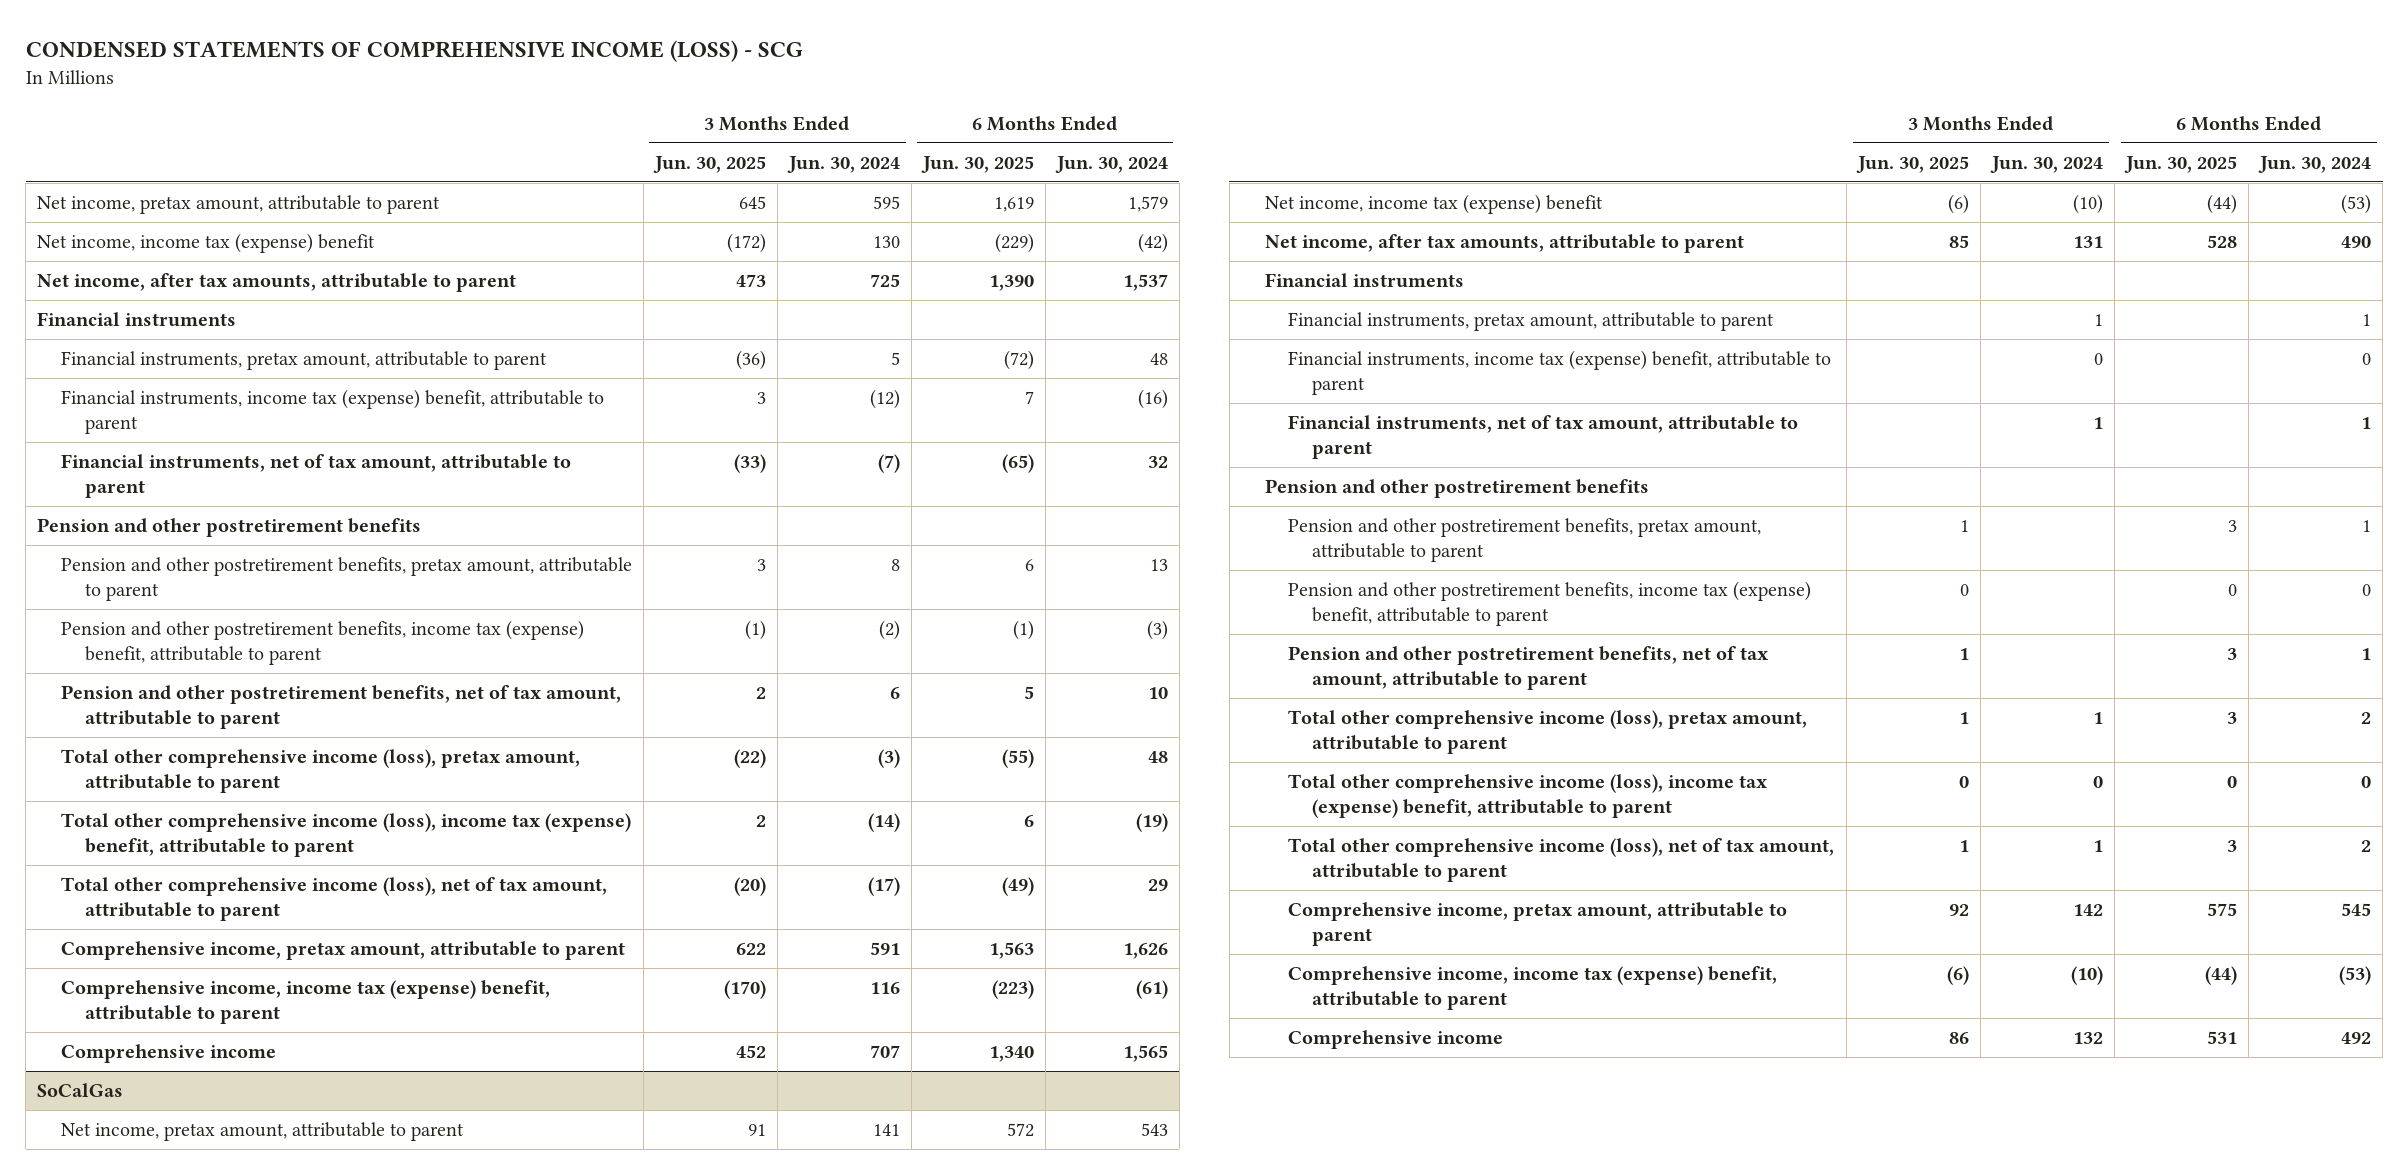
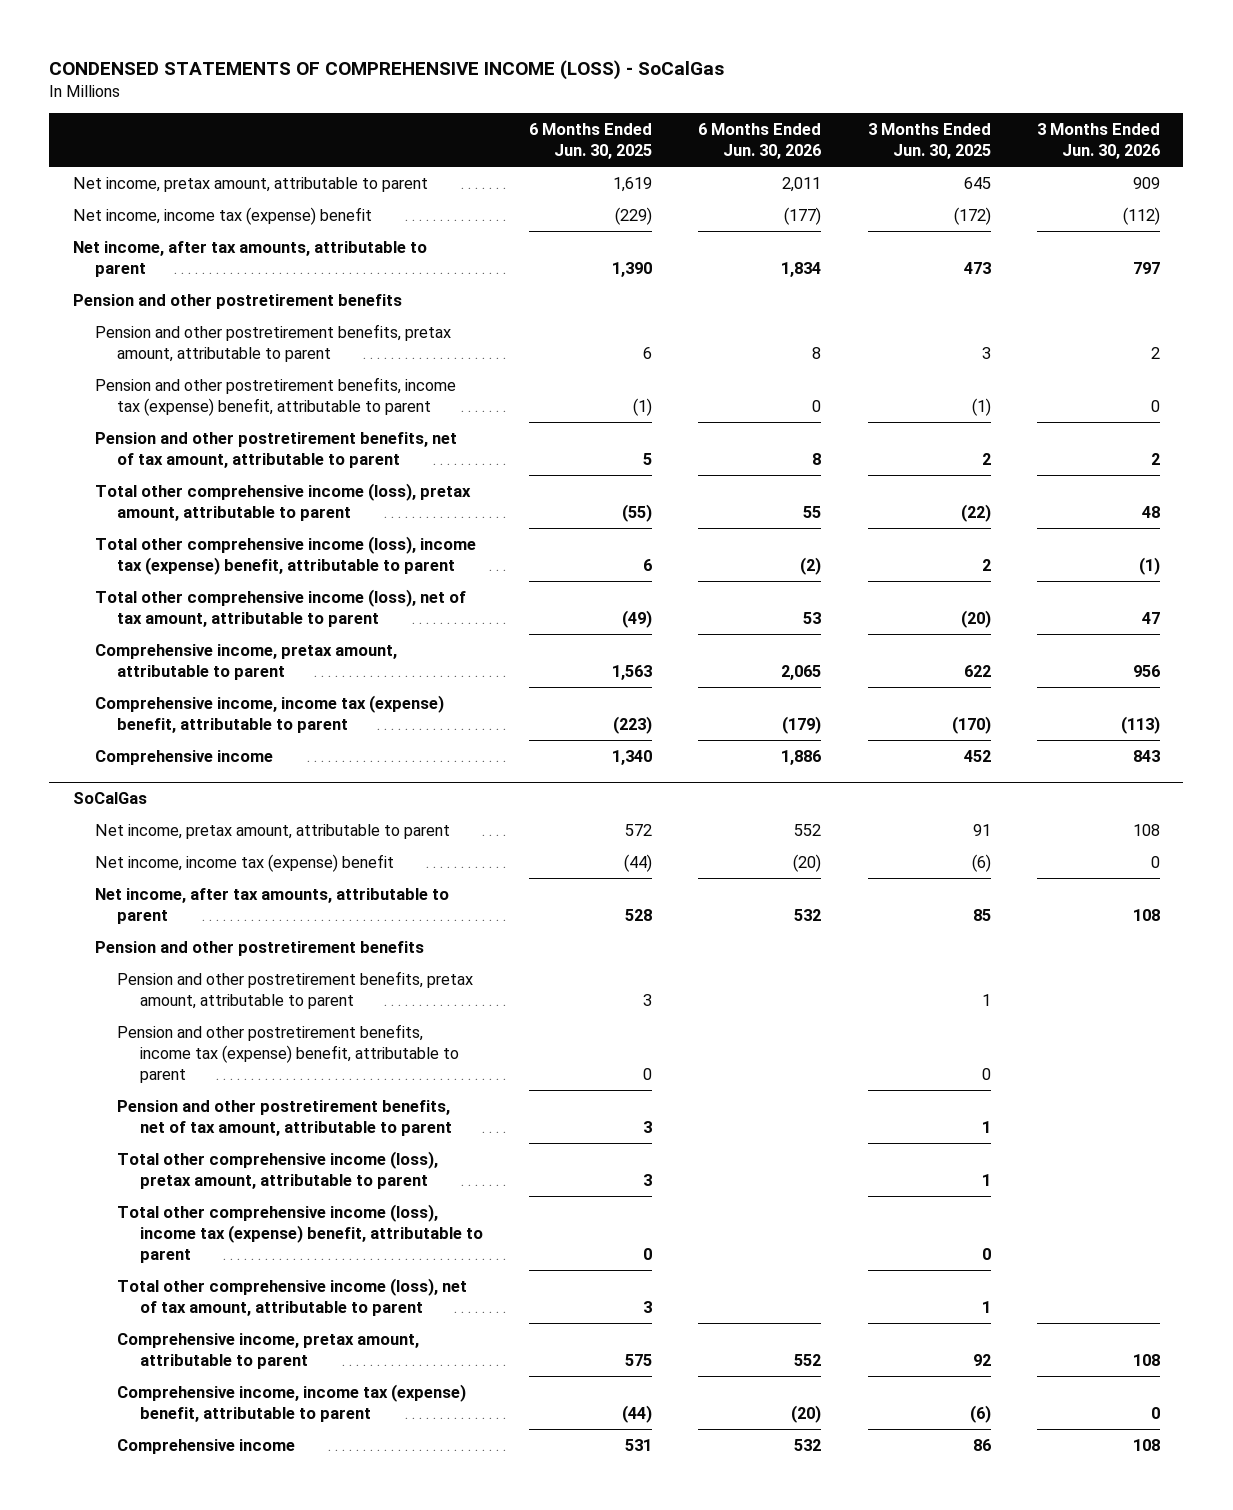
[25,39,803,62] CONDENSED STATEMENTS OF COMPREHENSIVE INCOME (LOSS) - SCG -> [49,59,725,80] CONDENSED STATEMENTS OF COMPREHENSIVE INCOME (LOSS) - SoCalGas
[786,155,900,173] Jun. 30, 2024 -> none
[1054,155,1168,173] Jun. 30, 2024 -> none
none -> [698,123,822,160] 6 Months Ended Jun. 30, 2026
none -> [1036,123,1160,160] 3 Months Ended Jun. 30, 2026
[37,311,237,327] Financial instruments -> none
[60,350,547,370] Financial instruments, pretax amount, attributable to parent -> none
[60,388,604,434] Financial instruments, income tax (expense) benefit, attributable to parent -> none
[60,453,571,498] Financial instruments, net of tax amount, attributable to parent -> none
[1264,272,1464,288] Financial instruments -> none
[1288,311,1775,331] Financial instruments, pretax amount, attributable to parent -> none
[1288,349,1832,395] Financial instruments, income tax (expense) benefit, attributable to parent -> none
[1288,414,1799,459] Financial instruments, net of tax amount, attributable to parent -> none

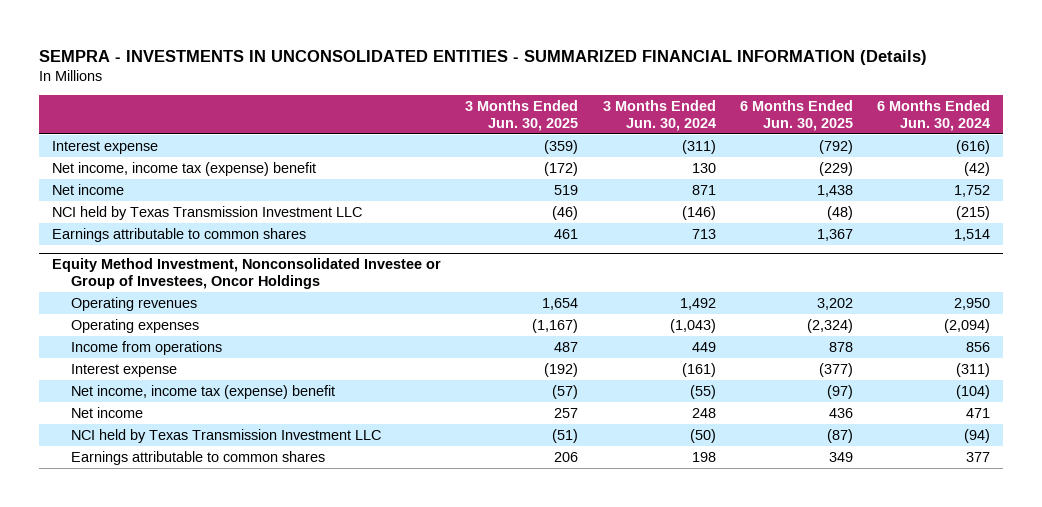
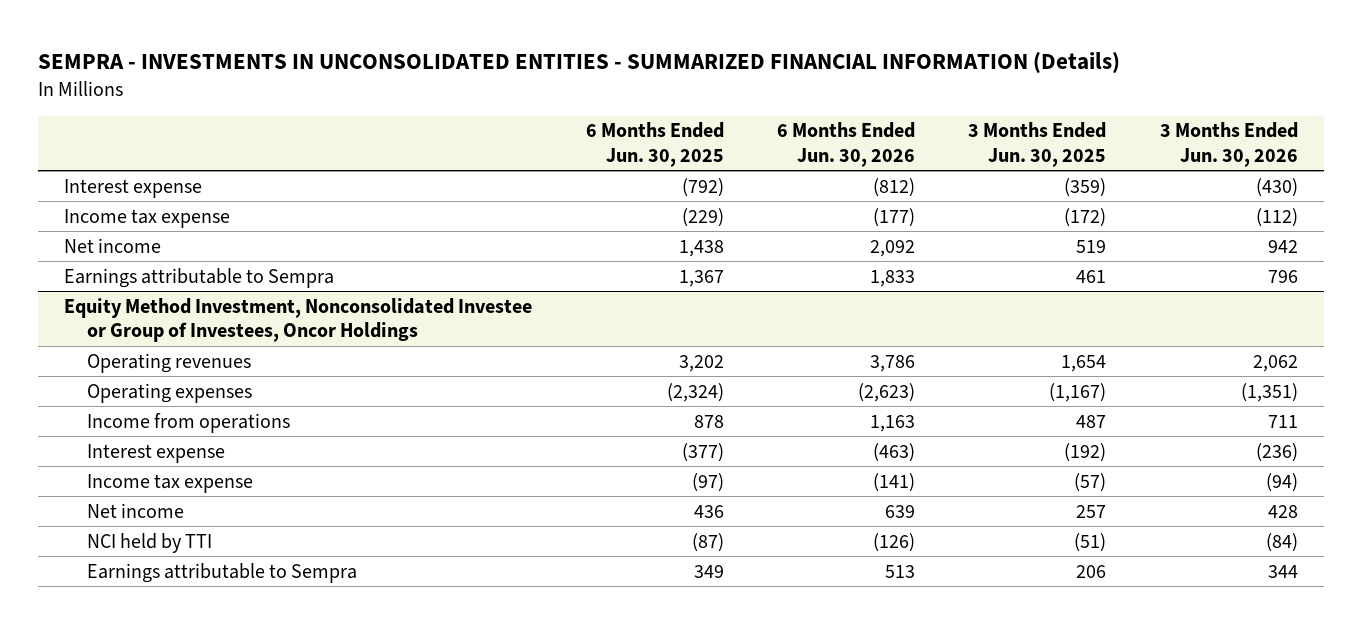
[602,99,716,131] 3 Months Ended Jun. 30, 2024 -> none
[877,99,991,131] 6 Months Ended Jun. 30, 2024 -> none
none -> [777,122,916,167] 6 Months Ended Jun. 30, 2026
none -> [1159,122,1298,167] 3 Months Ended Jun. 30, 2026
[51,161,316,176] Net income, income tax (expense) benefit -> [64,208,231,228] Income tax expense
[51,205,362,220] NCI held by Texas Transmission Investment LLC -> none
[51,227,306,242] Earnings attributable to common shares -> [64,267,335,288] Earnings attributable to Sempra
[71,384,336,399] Net income, income tax (expense) benefit -> [87,473,254,493] Income tax expense
[71,428,382,443] NCI held by Texas Transmission Investment LLC -> [87,532,213,553] NCI held by TTI
[71,450,326,465] Earnings attributable to common shares -> [87,562,358,583] Earnings attributable to Sempra

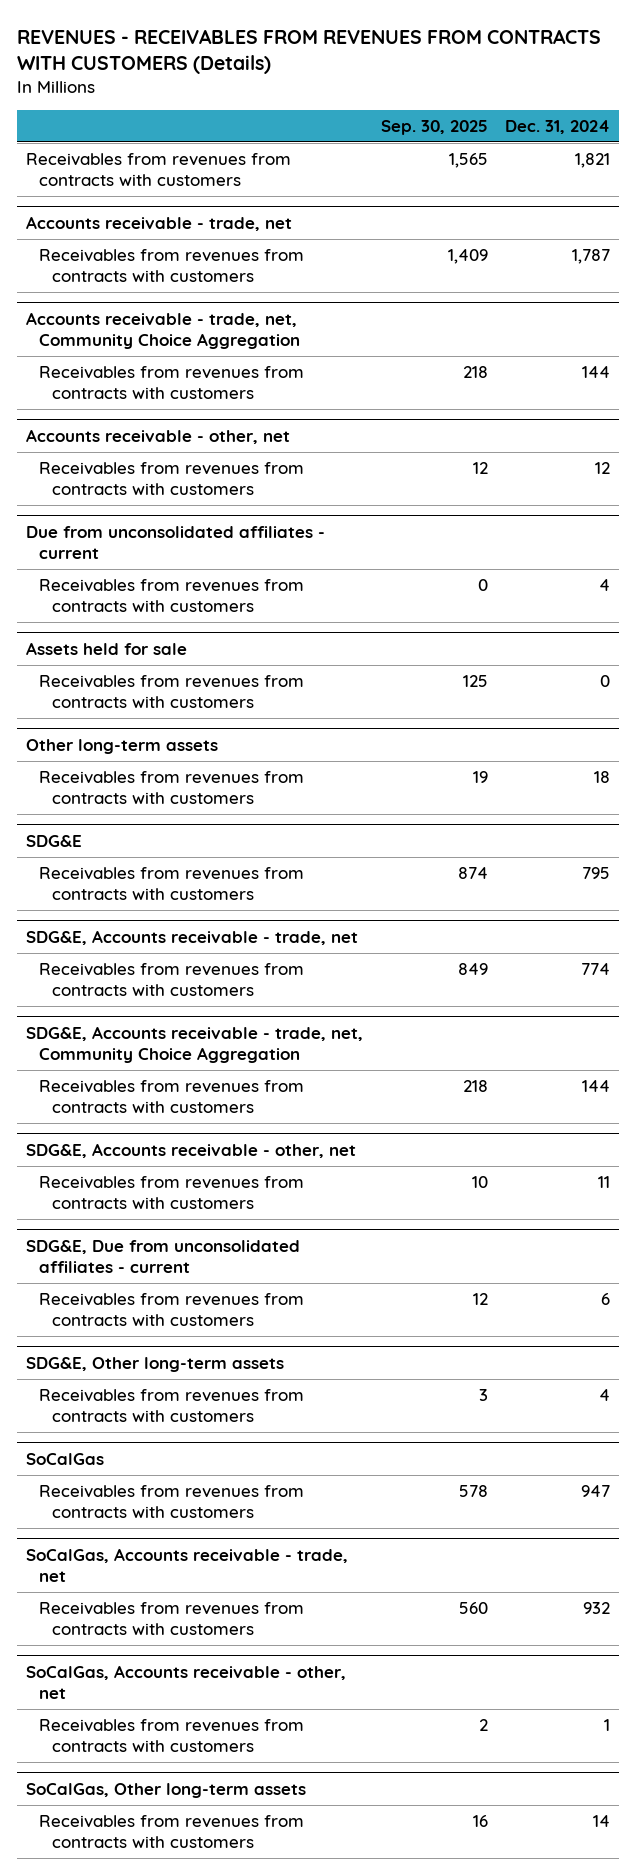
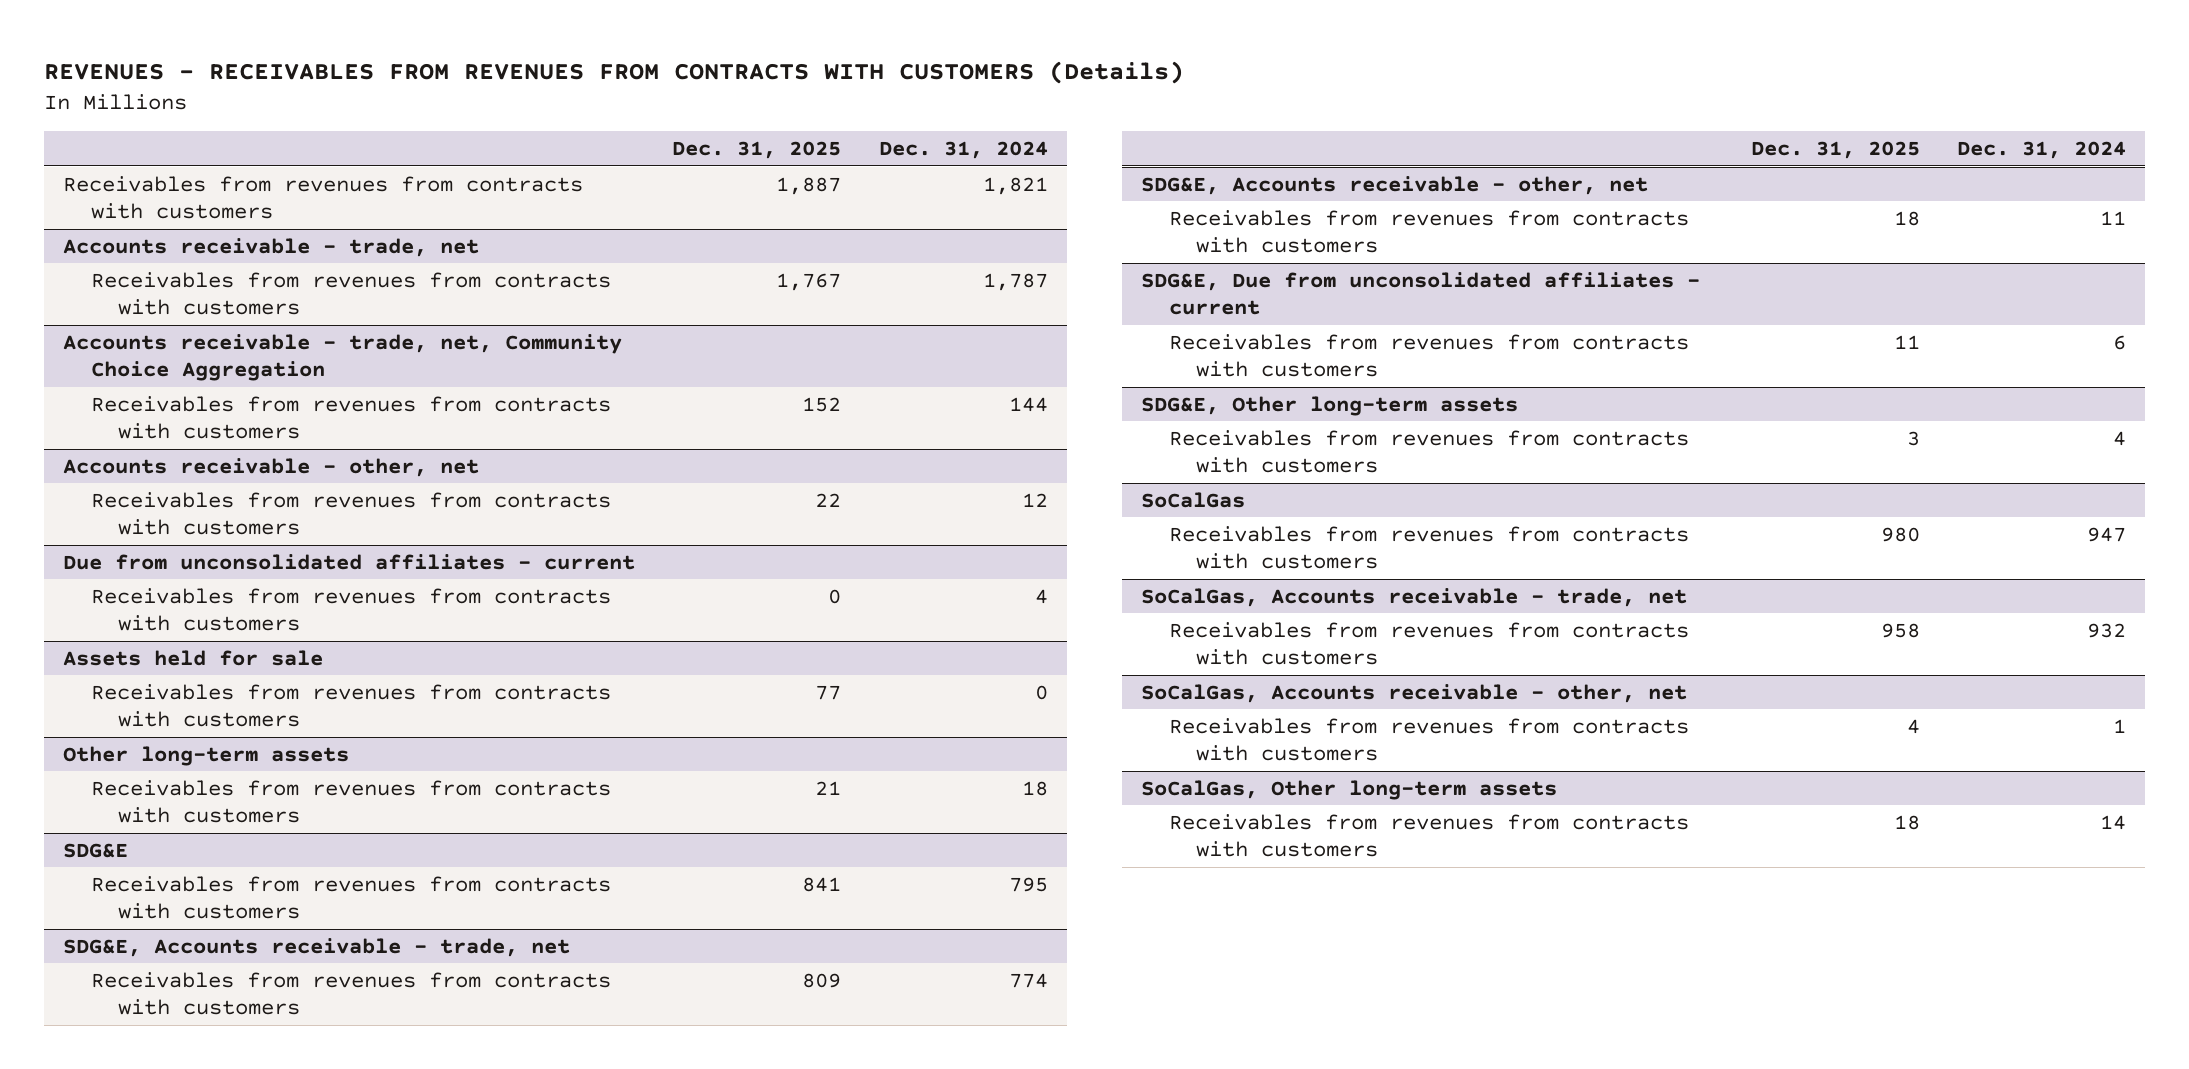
[380,119,488,135] Sep. 30, 2025 -> none
none -> [672,141,842,160] Dec. 31, 2025
[26,1025,364,1063] SDG&E, Accounts receivable - trade, net, Community Choice Aggregation -> none
[38,1079,304,1114] Receivables from revenues from contracts with customers -> none

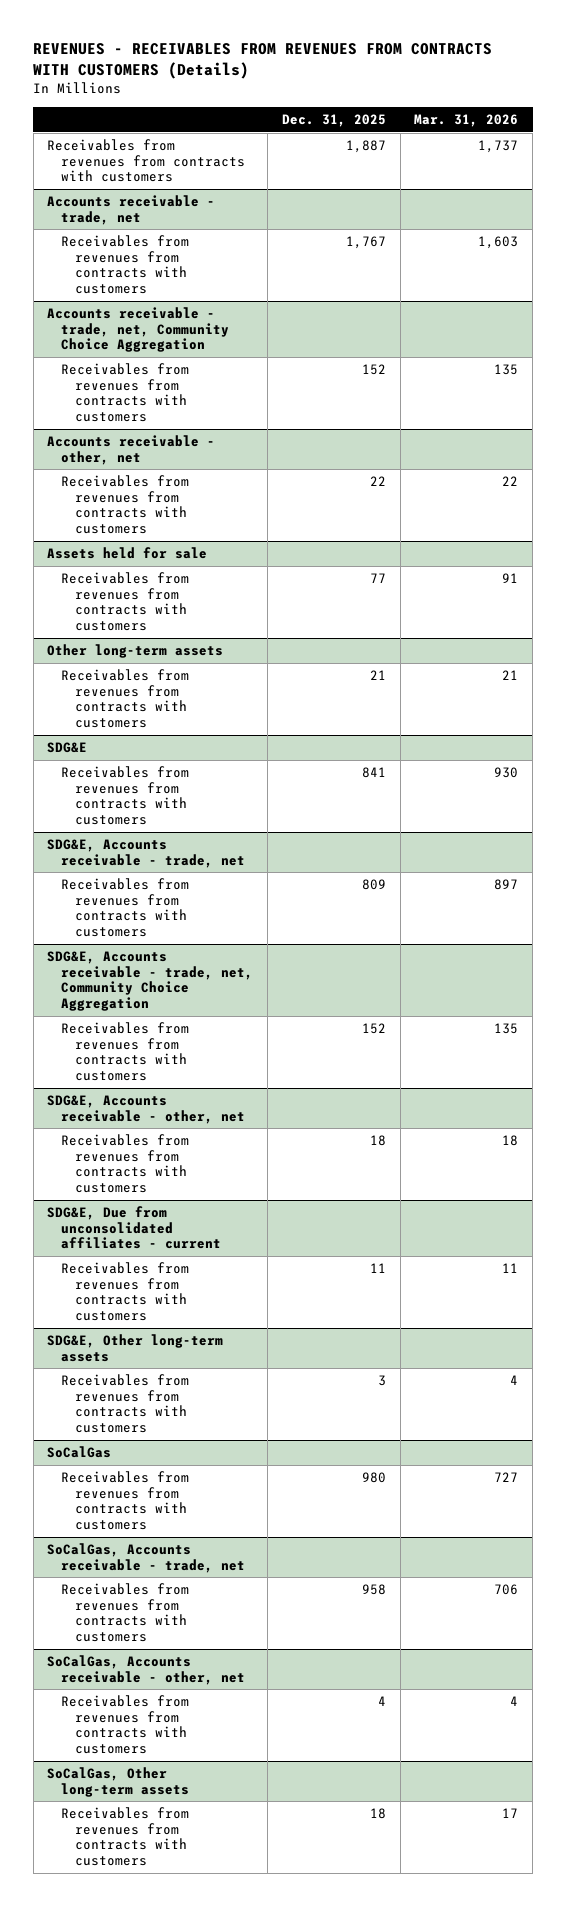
[878,141,1048,160] Dec. 31, 2024 -> none
none -> [414,113,519,127] Mar. 31, 2026
[63,553,636,570] Due from unconsolidated affiliates - current -> none
[90,587,611,631] Receivables from revenues from contracts with customers -> none
none -> [47,951,254,1012] SDG&E, Accounts receivable - trade, net, Community Choice Aggregation
none -> [61,1022,190,1082] Receivables from revenues from contracts with customers

